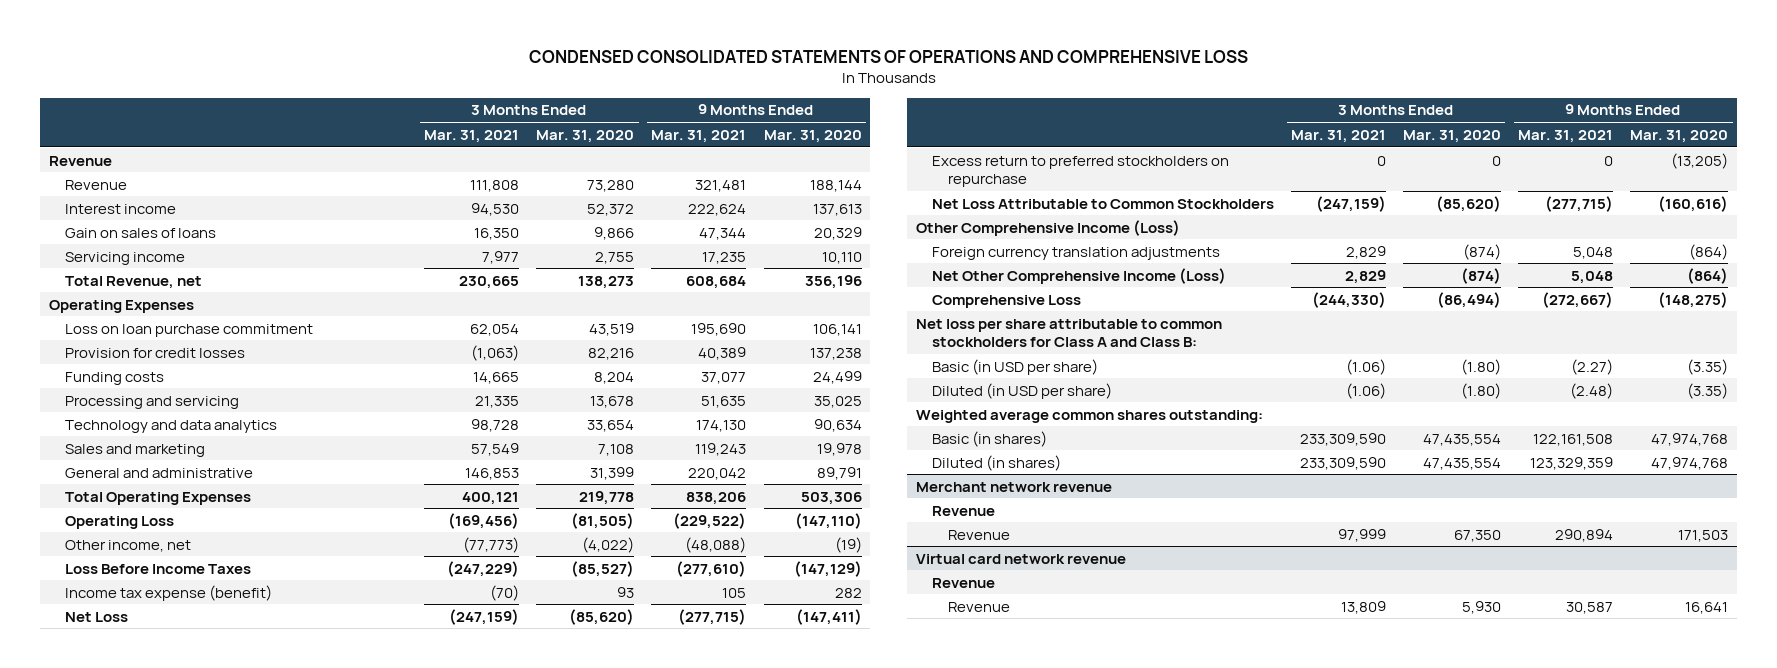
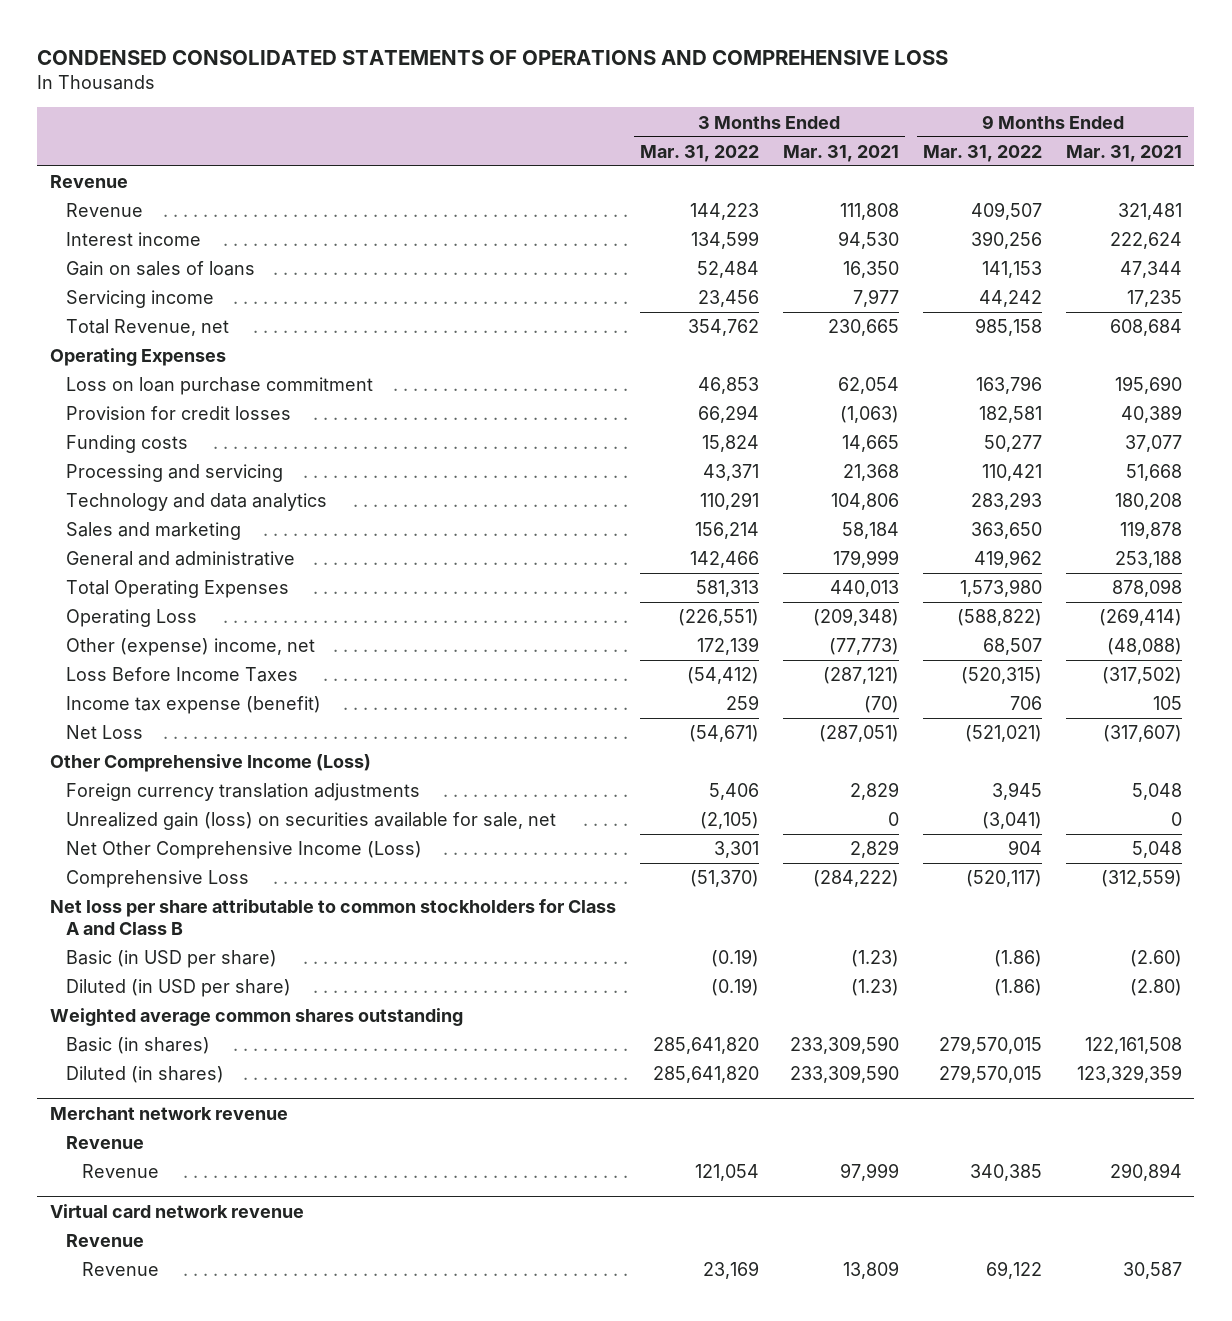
[536,129,635,143] Mar. 31, 2020 -> none
[763,129,862,143] Mar. 31, 2020 -> none
none -> [639,144,759,162] Mar. 31, 2022
none -> [922,144,1042,162] Mar. 31, 2022
[475,395,520,408] 21,335 -> [842,464,899,482] 21,368
[701,395,747,408] 51,635 -> [1126,464,1183,482] 51,668
[471,418,520,432] 98,728 -> [830,493,899,511] 104,806
[696,419,747,432] 174,130 -> [1115,493,1183,511] 180,208
[471,442,520,456] 57,549 -> [841,522,899,540] 58,184
[695,442,747,456] 119,243 -> [1120,521,1183,540] 119,878
[465,467,520,480] 146,853 -> [832,550,899,569] 179,999
[688,467,747,480] 220,042 -> [1115,551,1183,569] 253,188
[462,491,520,505] 400,121 -> [829,580,899,598] 440,013
[686,491,747,505] 838,206 -> [1112,579,1183,598] 878,098
[448,512,520,529] (169,456) -> [812,608,899,627] (209,348)
[673,512,747,529] (229,522) -> [1099,608,1183,627] (269,414)
[65,539,192,552] Other income, net -> [65,638,315,657] Other (expense) income, net
[447,560,520,577] (247,229) -> [822,667,899,685] (287,121)
[676,560,747,577] (277,610) -> [1102,667,1183,685] (317,502)
[931,155,1229,188] Excess return to preferred stockholders on repurchase -> none
[931,198,1274,209] Net Loss Attributable to Common Stockholders -> none
[449,608,520,625] (247,159) -> [818,725,899,743] (287,051)
[678,608,747,625] (277,715) -> [1103,725,1183,743] (317,607)
none -> [65,812,556,831] Unrealized gain (loss) on securities available for sale, net
[1312,291,1387,308] (244,330) -> [812,870,899,888] (284,222)
[1542,291,1614,308] (272,667) -> [1101,869,1183,888] (312,559)
[915,318,1222,348] Net loss per share attributable to common stockholders for Class A and Class B: -> [49,899,616,935] Net loss per share attributable to common stockholders for Class A and Class B
[1346,358,1387,375] (1.06) -> [850,950,899,968] (1.23)
[1571,358,1614,375] (2.27) -> [1130,950,1183,968] (2.60)
[1346,382,1387,399] (1.06) -> [850,979,899,997] (1.23)
[1570,382,1614,399] (2.48) -> [1130,979,1183,997] (2.80)
[915,409,1263,423] Weighted average common shares outstanding: -> [49,1008,463,1027] Weighted average common shares outstanding

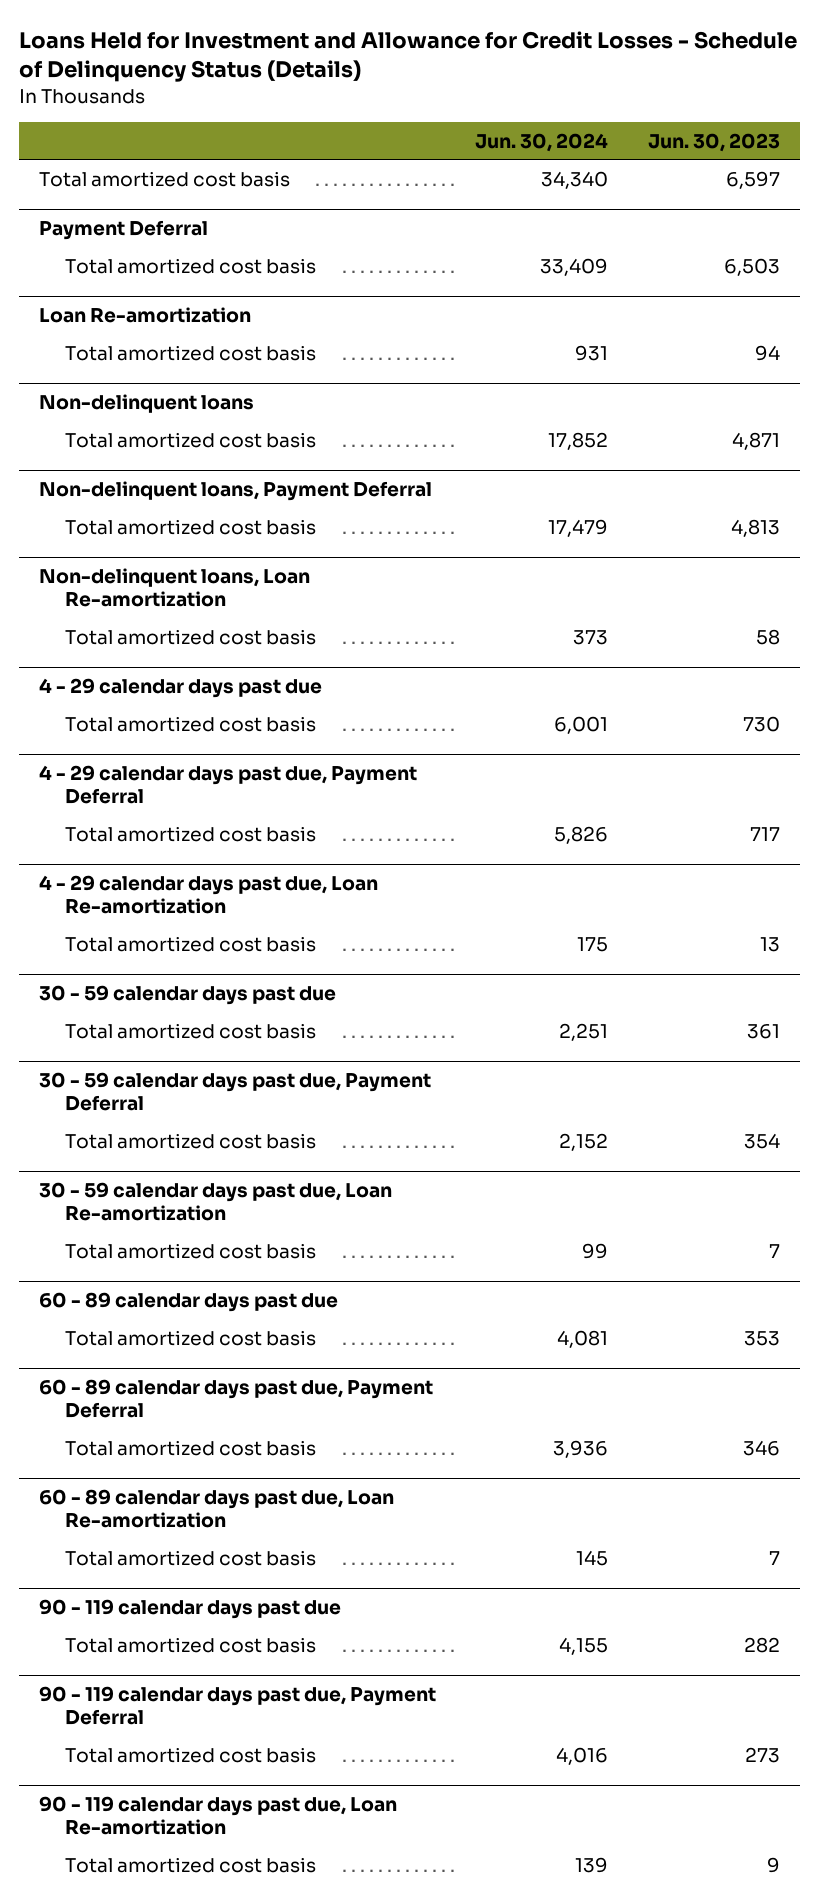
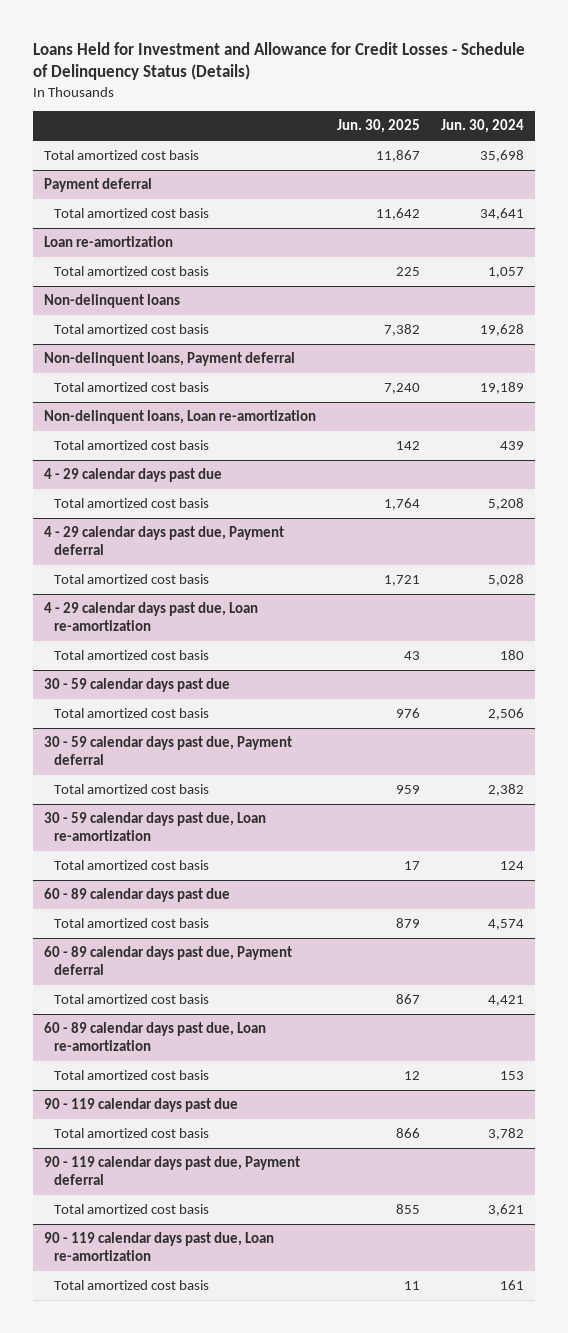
[647,132,780,152] Jun. 30, 2023 -> none
none -> [336,119,420,134] Jun. 30, 2025
[541,170,609,189] 34,340 -> [480,150,525,163] 35,698
[38,220,208,241] Payment Deferral -> [43,178,152,193] Payment deferral
[540,257,609,276] 33,409 -> [480,208,525,221] 34,641
[38,307,251,324] Loan Re-amortization -> [43,236,173,248] Loan re-amortization
[575,344,609,361] 931 -> [488,267,525,279] 1,057
[548,431,609,450] 17,852 -> [480,324,525,337] 19,628
[38,481,432,502] Non-delinquent loans, Payment Deferral -> [43,352,295,367] Non-delinquent loans, Payment deferral
[548,518,609,537] 17,479 -> [480,382,525,395] 19,189
[38,568,310,608] Non-delinquent loans, Loan Re-amortization -> [43,410,316,425] Non-delinquent loans, Loan re-amortization
[573,629,609,645] 373 -> [500,441,525,451] 439
[554,715,609,734] 6,001 -> [488,498,525,511] 5,208
[38,765,417,805] 4 - 29 calendar days past due, Payment Deferral -> [43,526,284,556] 4 - 29 calendar days past due, Payment deferral
[554,825,609,844] 5,826 -> [488,574,525,587] 5,028
[38,875,378,915] 4 - 29 calendar days past due, Loan Re-amortization -> [43,602,258,632] 4 - 29 calendar days past due, Loan re-amortization
[577,936,609,952] 175 -> [500,650,525,661] 180
[559,1022,609,1041] 2,251 -> [488,708,525,721] 2,506
[38,1072,431,1112] 30 - 59 calendar days past due, Payment Deferral -> [43,736,292,766] 30 - 59 calendar days past due, Payment deferral
[559,1132,609,1151] 2,152 -> [488,784,525,797] 2,382
[38,1182,392,1222] 30 - 59 calendar days past due, Loan Re-amortization -> [43,812,266,842] 30 - 59 calendar days past due, Loan re-amortization
[582,1242,609,1259] 99 -> [500,861,525,871] 124
[557,1329,609,1348] 4,081 -> [488,919,525,931] 4,574
[38,1379,433,1419] 60 - 89 calendar days past due, Payment Deferral -> [43,946,292,976] 60 - 89 calendar days past due, Payment deferral
[553,1439,609,1458] 3,936 -> [488,995,525,1007] 4,421
[38,1489,394,1529] 60 - 89 calendar days past due, Loan Re-amortization -> [43,1022,266,1052] 60 - 89 calendar days past due, Loan re-amortization
[576,1549,609,1566] 145 -> [500,1071,525,1081] 153
[559,1636,609,1655] 4,155 -> [488,1128,525,1141] 3,782
[38,1686,436,1726] 90 - 119 calendar days past due, Payment Deferral -> [43,1156,300,1186] 90 - 119 calendar days past due, Payment deferral
[556,1746,609,1765] 4,016 -> [488,1204,525,1217] 3,621
[38,1796,397,1836] 90 - 119 calendar days past due, Loan Re-amortization -> [43,1232,274,1262] 90 - 119 calendar days past due, Loan re-amortization
[575,1856,609,1873] 139 -> [500,1280,525,1291] 161

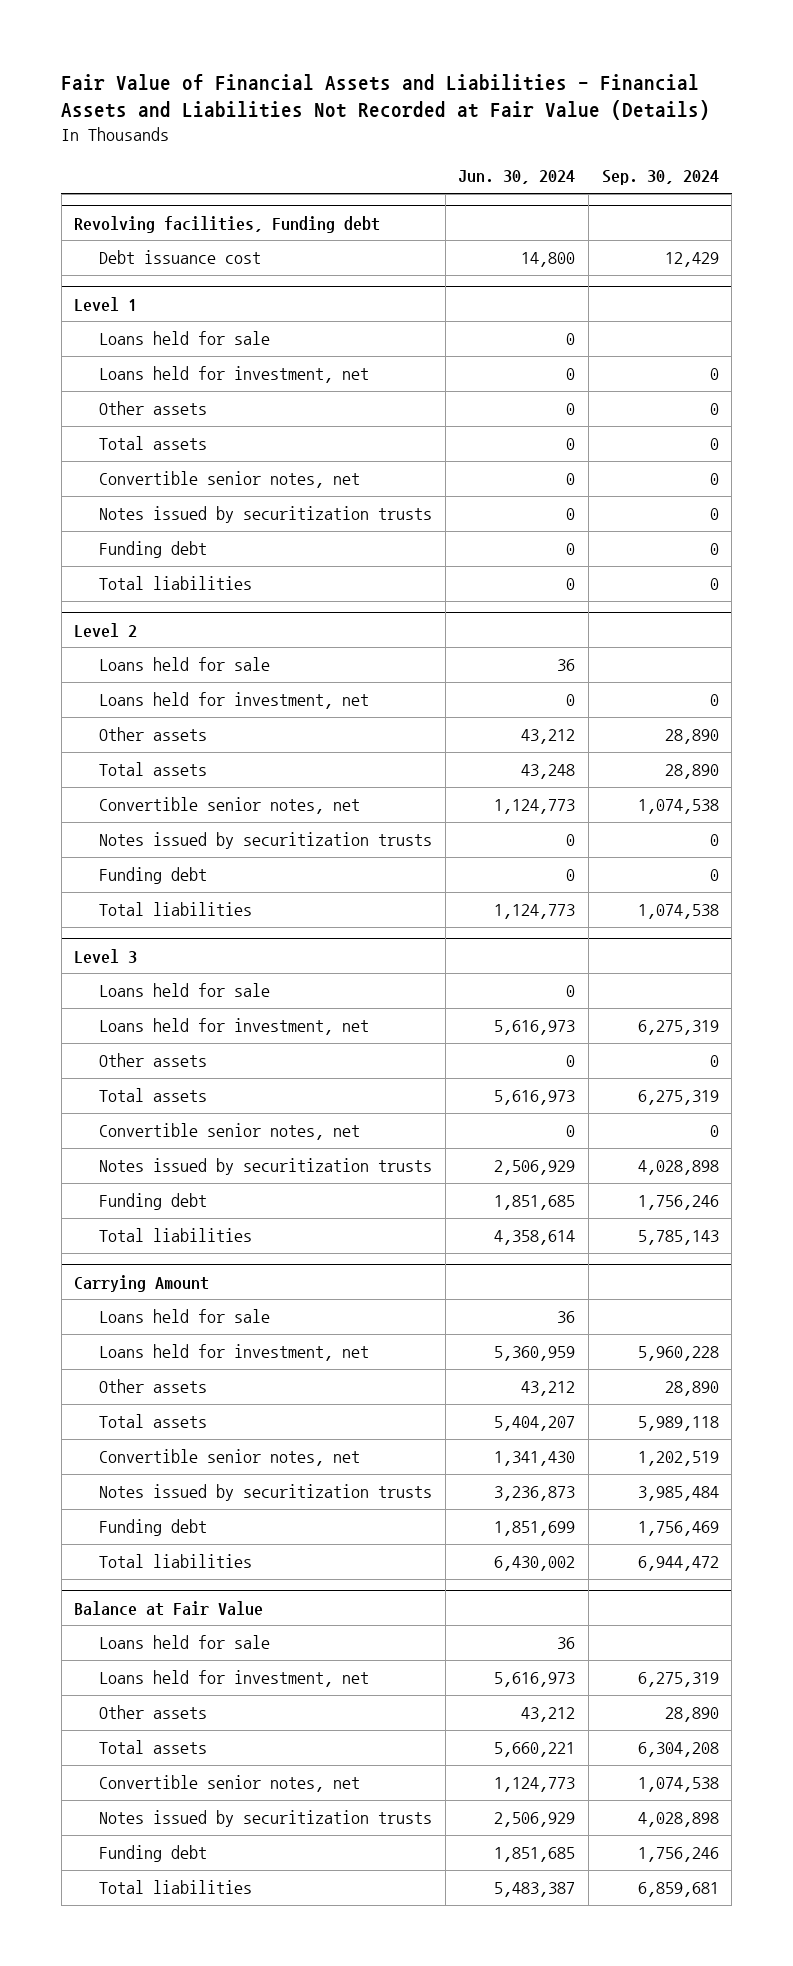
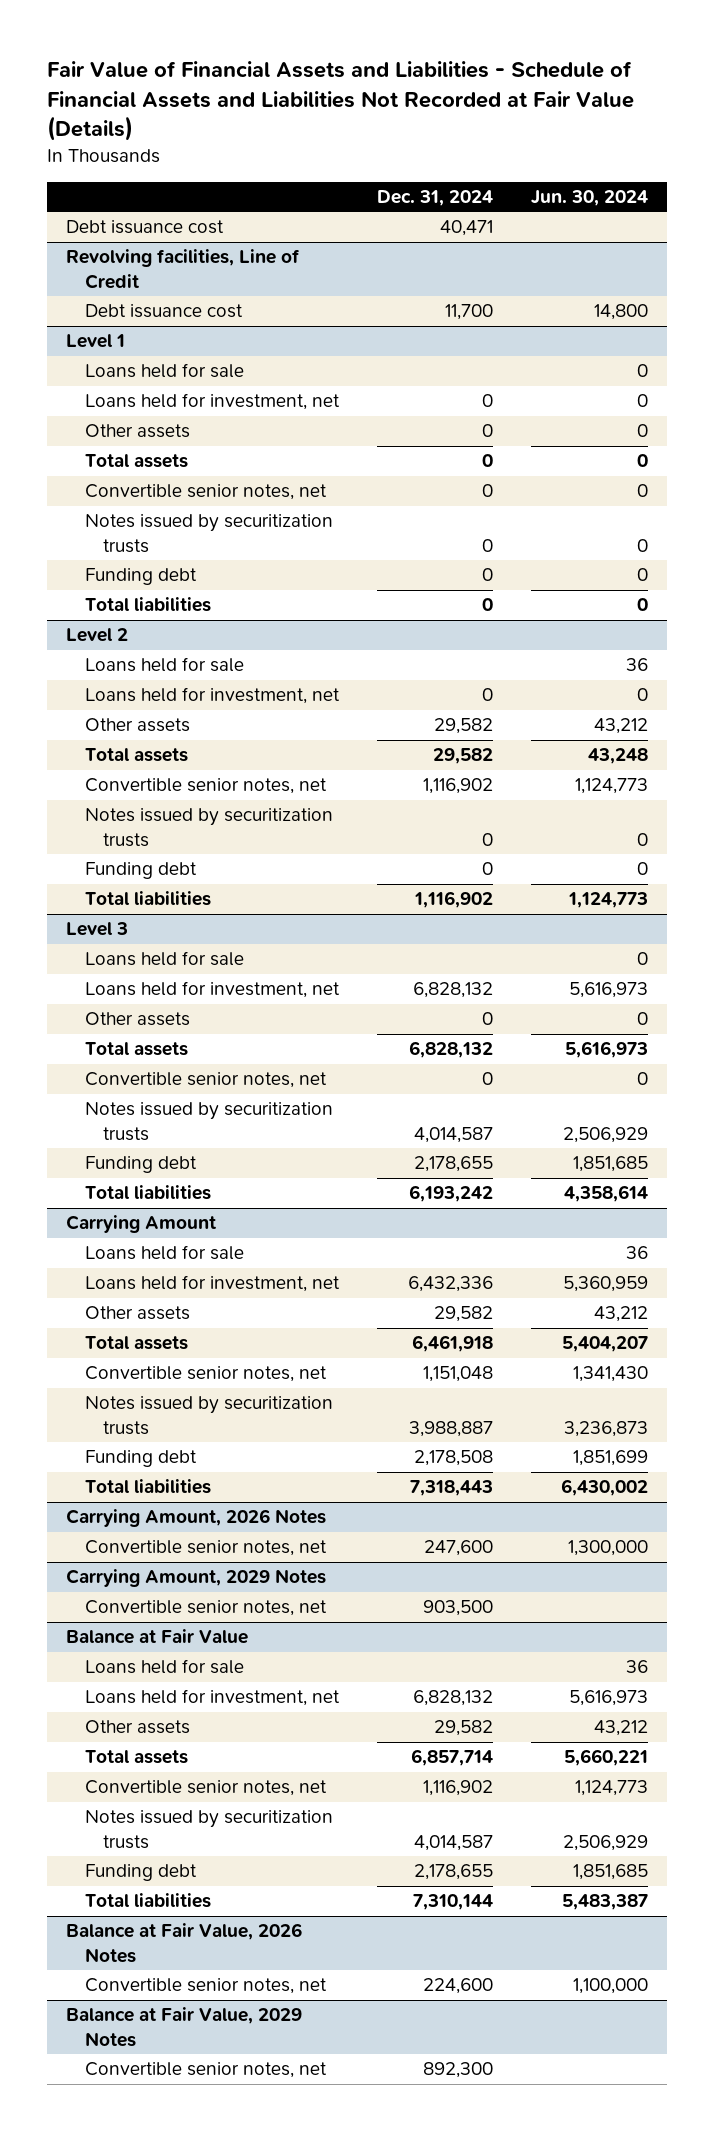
[61,73,711,121] Fair Value of Financial Assets and Liabilities - Financial Assets and Liabilities Not Recorded at Fair Value (Details) -> [46,60,634,142] Fair Value of Financial Assets and Liabilities - Schedule of Financial Assets and Liabilities Not Recorded at Fair Value (Details)
[601,170,719,186] Sep. 30, 2024 -> none
none -> [376,190,493,207] Dec. 31, 2024
[74,215,381,233] Revolving facilities, Funding debt -> none
none -> [66,220,225,235] Debt issuance cost
none -> [66,249,301,289] Revolving facilities, Line of Credit
none -> [66,1509,327,1528] Carrying Amount, 2026 Notes
none -> [84,1540,327,1557] Convertible senior notes, net
none -> [66,1569,327,1588] Carrying Amount, 2029 Notes
none -> [84,1600,327,1617] Convertible senior notes, net
none -> [66,1923,303,1963] Balance at Fair Value, 2026 Notes
none -> [84,1978,327,1995] Convertible senior notes, net
none -> [66,2007,303,2047] Balance at Fair Value, 2029 Notes
none -> [84,2062,327,2079] Convertible senior notes, net

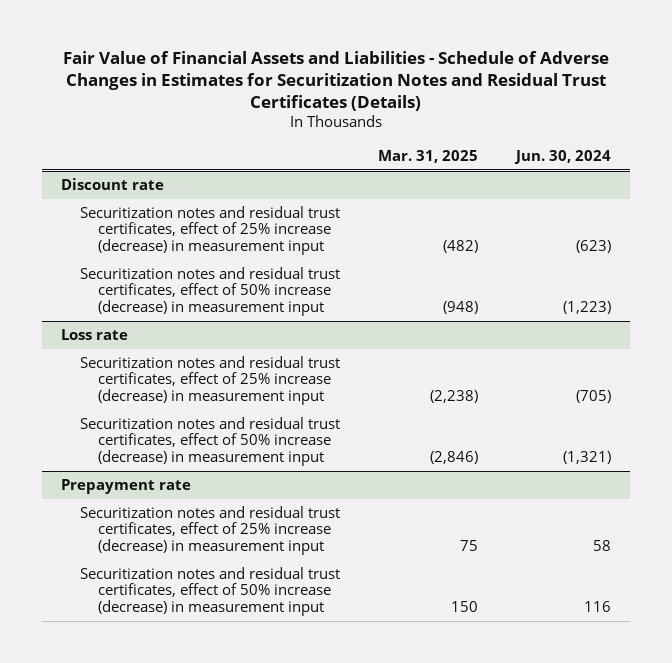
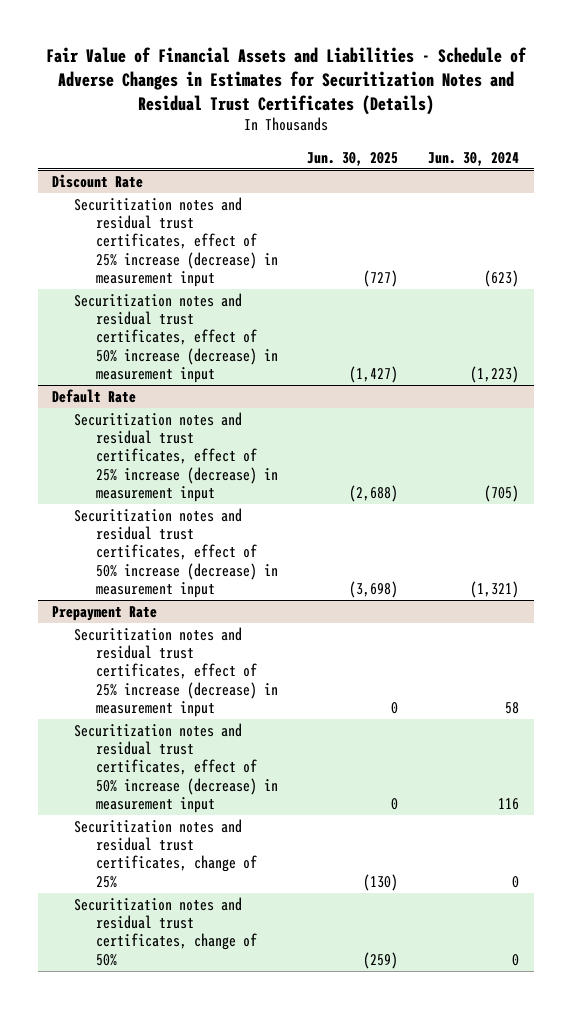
[377,149,478,163] Mar. 31, 2025 -> none
none -> [307,151,399,166] Jun. 30, 2025
[60,177,164,190] Discount rate -> [52,173,144,188] Discount Rate
[60,328,128,340] Loss rate -> none
none -> [52,388,137,403] Default Rate
[60,478,191,494] Prepayment rate -> [52,605,158,621] Prepayment Rate
none -> [74,818,257,888] Securitization notes and residual trust certificates, change of 25%
none -> [74,896,257,966] Securitization notes and residual trust certificates, change of 50%

